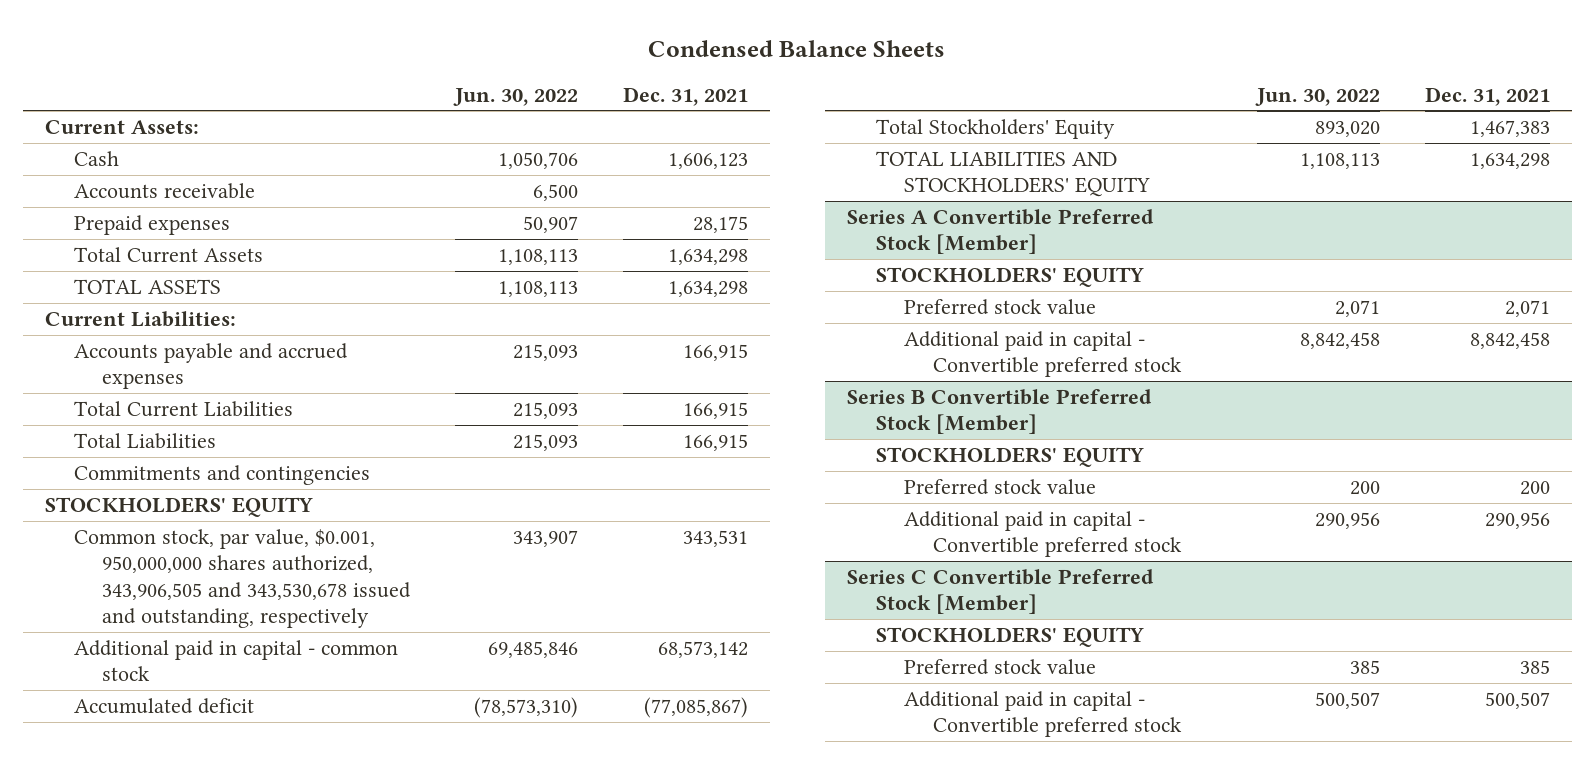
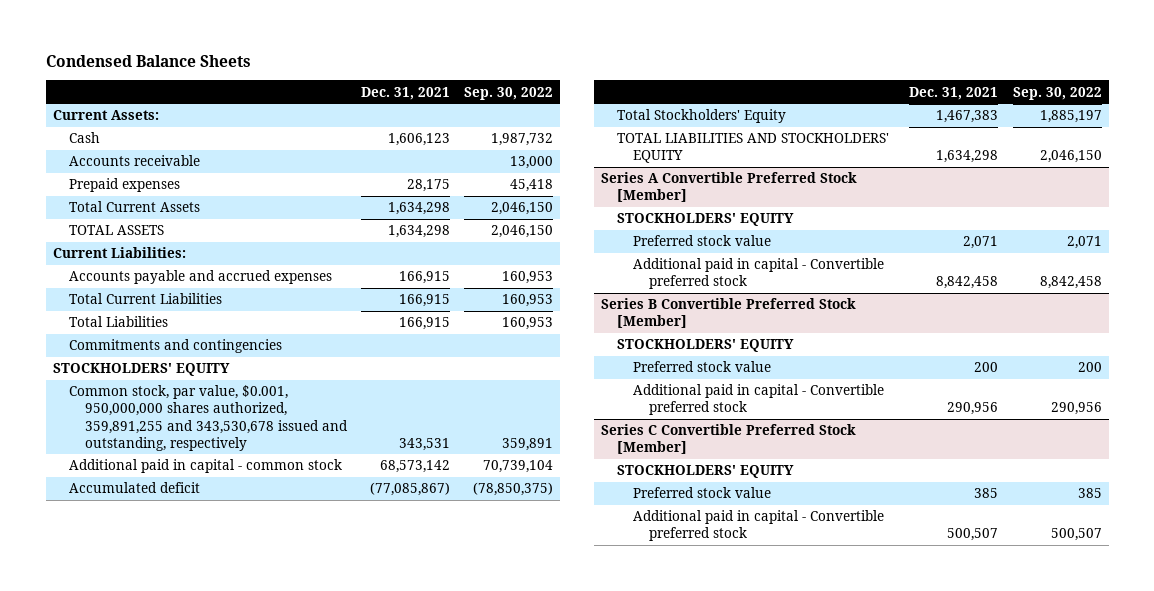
[452,87,578,106] Jun. 30, 2022 -> none
none -> [464,86,554,100] Sep. 30, 2022
[73,529,412,628] Common stock, par value, $0.001, 950,000,000 shares authorized, 343,906,505 and 343,530,678 issued and outstanding, respectively -> [68,385,348,451] Common stock, par value, $0.001, 950,000,000 shares authorized, 359,891,255 and 343,530,678 issued and outstanding, respectively

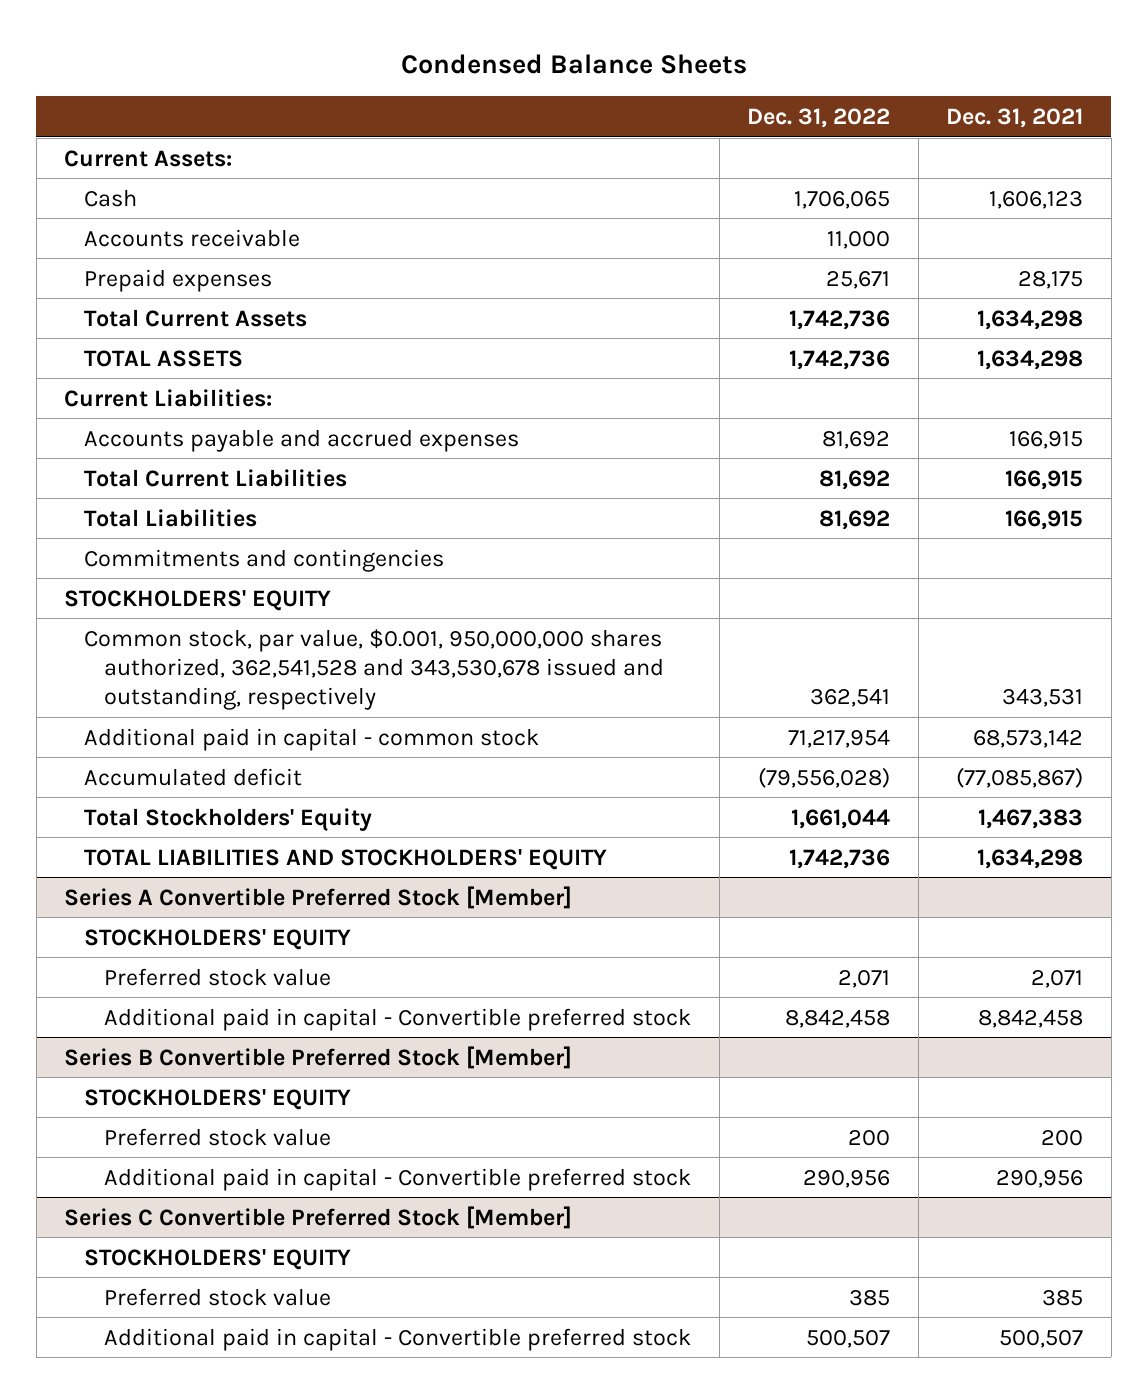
[464,86,554,100] Sep. 30, 2022 -> none
none -> [747,107,891,128] Dec. 31, 2022
[68,385,348,451] Common stock, par value, $0.001, 950,000,000 shares authorized, 359,891,255 and 343,530,678 issued and outstanding, respectively -> [84,628,665,711] Common stock, par value, $0.001, 950,000,000 shares authorized, 362,541,528 and 343,530,678 issued and outstanding, respectively

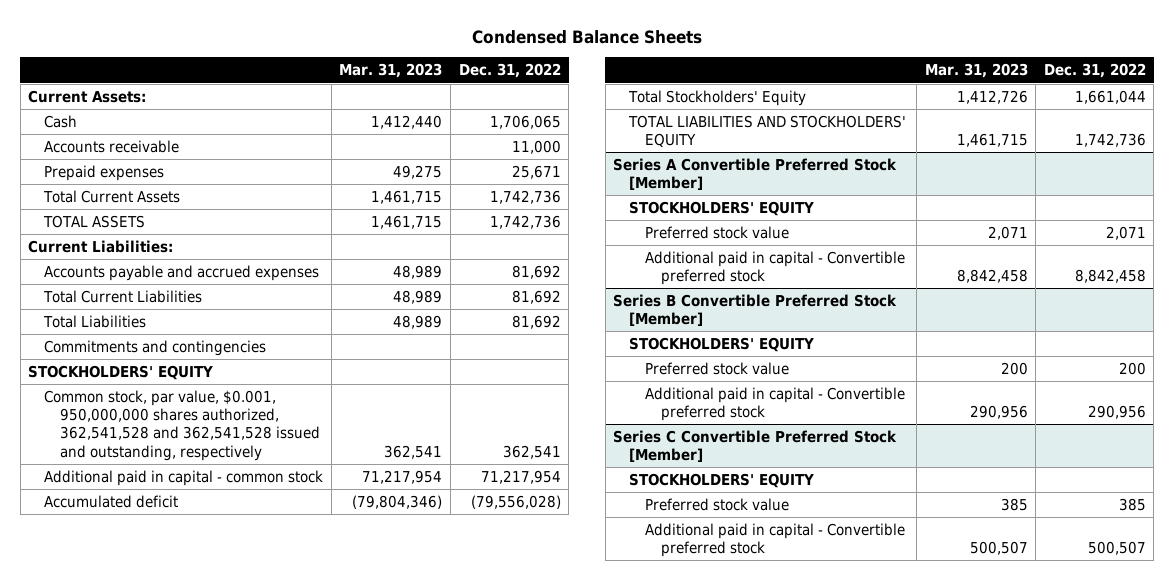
[946,107,1084,128] Dec. 31, 2021 -> none
none -> [339,63,443,79] Mar. 31, 2023
[84,628,665,711] Common stock, par value, $0.001, 950,000,000 shares authorized, 362,541,528 and 343,530,678 issued and outstanding, respectively -> [44,389,321,461] Common stock, par value, $0.001, 950,000,000 shares authorized, 362,541,528 and 362,541,528 issued and outstanding, respectively

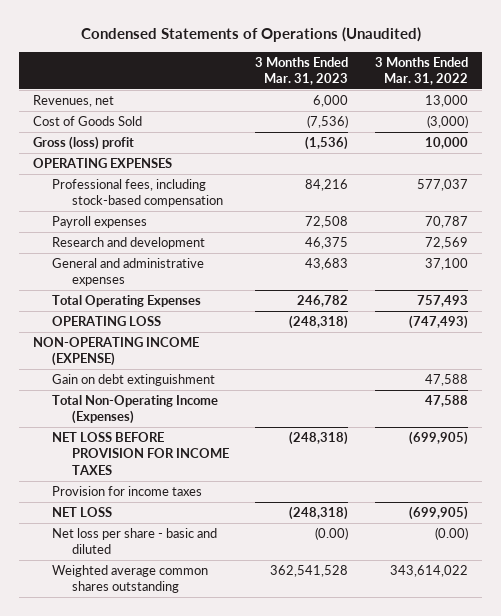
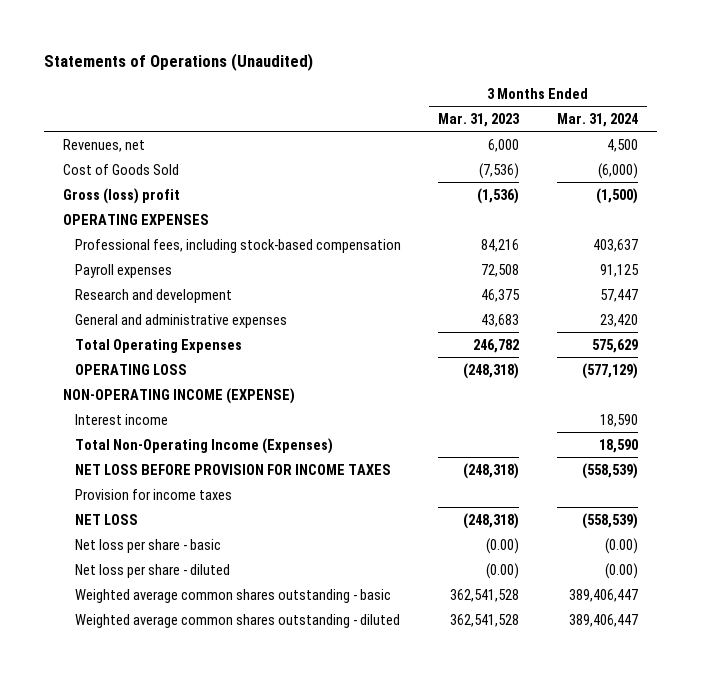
[80,27,421,43] Condensed Statements of Operations (Unaudited) -> [44,52,314,71] Statements of Operations (Unaudited)
[375,56,469,86] 3 Months Ended Mar. 31, 2022 -> none
none -> [556,112,638,127] Mar. 31, 2024
[52,373,216,386] Gain on debt extinguishment -> none
none -> [74,413,168,425] Interest income
[52,527,218,555] Net loss per share - basic and diluted -> [74,538,221,553] Net loss per share - basic
none -> [74,563,230,578] Net loss per share - diluted
[52,564,209,594] Weighted average common shares outstanding -> [74,588,391,603] Weighted average common shares outstanding - basic
none -> [74,613,400,628] Weighted average common shares outstanding - diluted

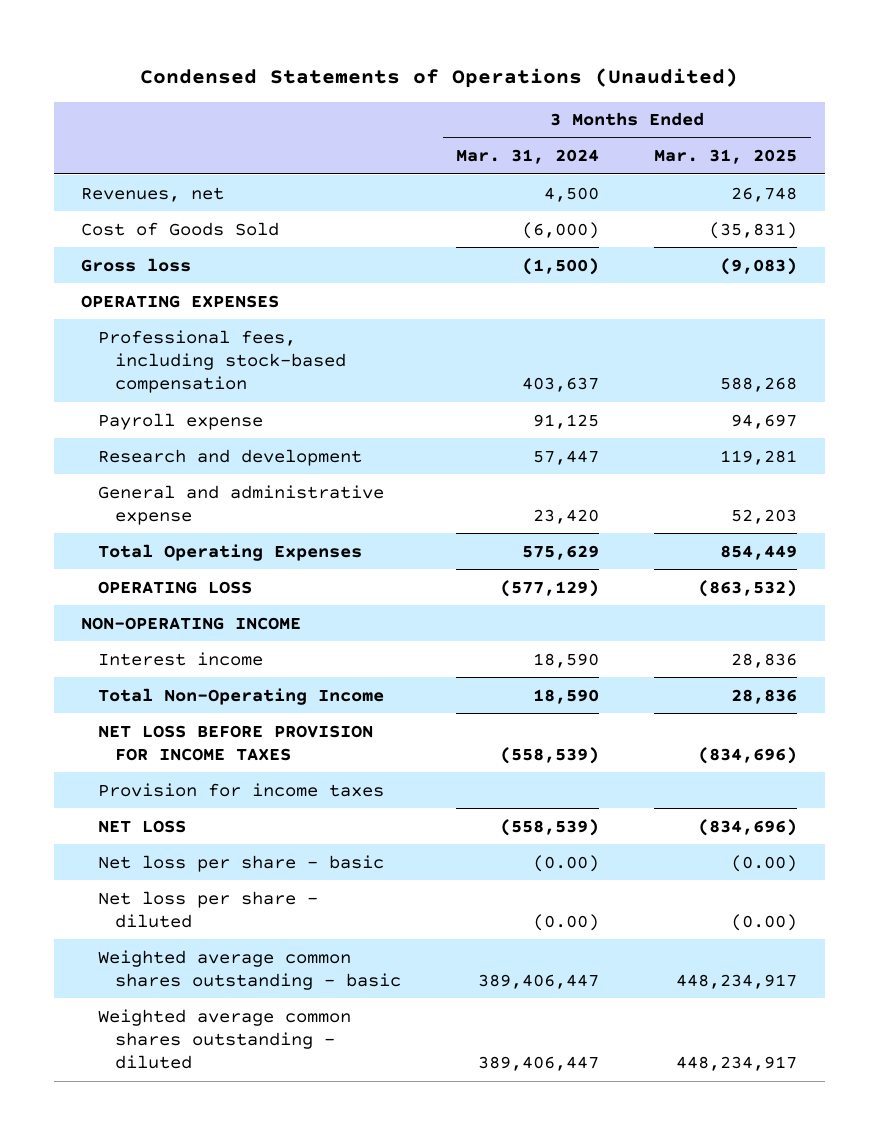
[44,52,314,71] Statements of Operations (Unaudited) -> [140,67,739,88] Condensed Statements of Operations (Unaudited)
[438,112,521,127] Mar. 31, 2023 -> none
none -> [654,149,798,165] Mar. 31, 2025
[62,187,180,204] Gross (loss) profit -> [81,257,192,272] Gross loss
[74,263,172,278] Payroll expenses -> [98,412,264,430] Payroll expense
[74,313,287,328] General and administrative expenses -> [98,484,385,525] General and administrative expense
[62,387,295,404] NON-OPERATING INCOME (EXPENSE) -> [81,616,302,630] NON-OPERATING INCOME
[74,437,333,454] Total Non-Operating Income (Expenses) -> [98,687,385,705] Total Non-Operating Income

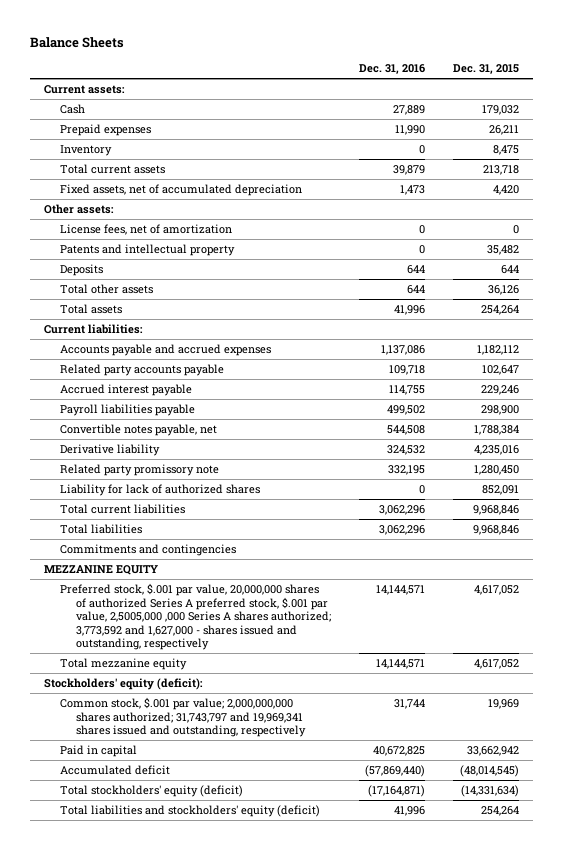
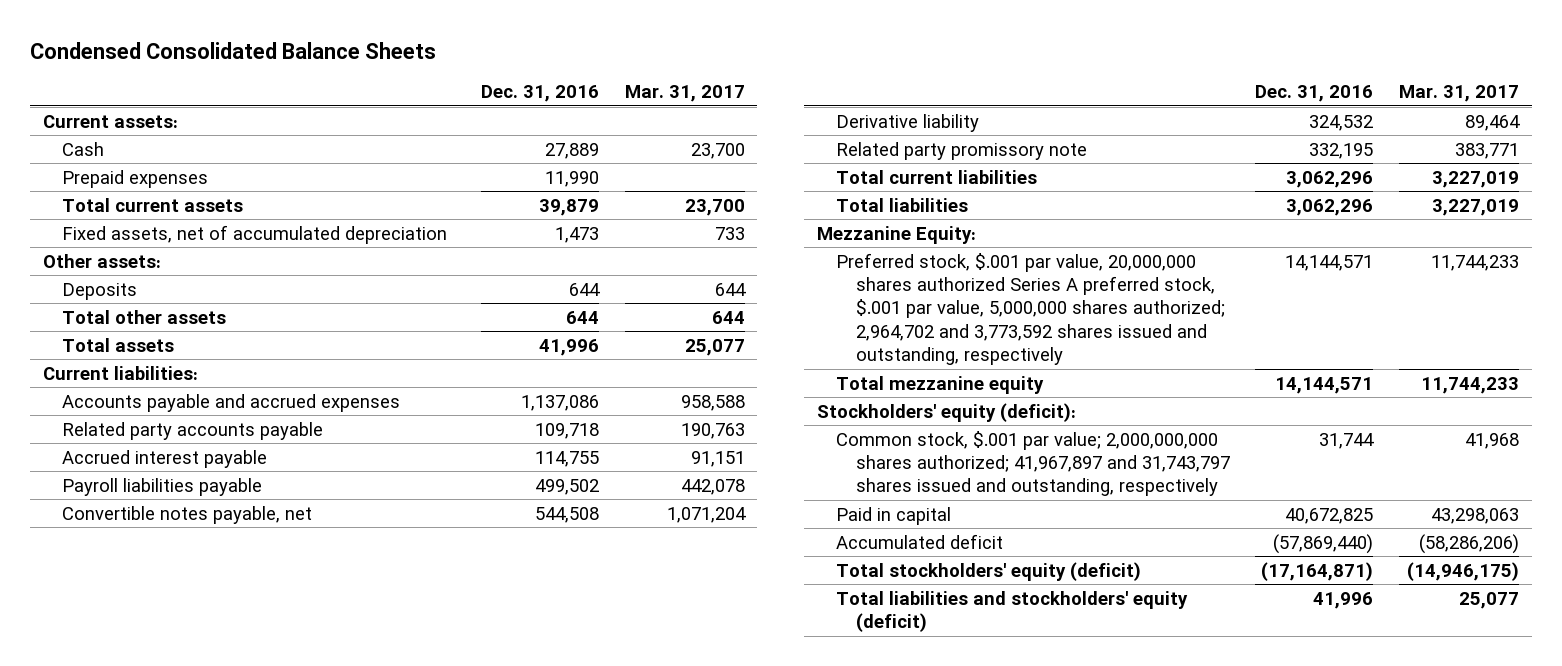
[29,37,124,49] Balance Sheets -> [29,41,436,59] Condensed Consolidated Balance Sheets
[453,64,520,75] Dec. 31, 2015 -> none
none -> [624,85,745,103] Mar. 31, 2017
[60,144,113,156] Inventory -> none
[60,223,233,235] License fees, net of amortization -> none
[60,243,236,256] Patents and intellectual property -> none
[60,483,261,496] Liability for lack of authorized shares -> none
[60,543,237,556] Commitments and contingencies -> none
[43,564,158,575] MEZZANINE EQUITY -> [816,225,976,244] Mezzanine Equity:
[60,582,332,651] Preferred stock, $.001 par value, 20,000,000 shares of authorized Series A preferred stock, $.001 par value, 2,5005,000 ,000 Series A shares authorized; 3,773,592 and 1,627,000 - shares issued and outstanding, respectively -> [836,252,1225,366] Preferred stock, $.001 par value, 20,000,000 shares authorized Series A preferred stock, $.001 par value, 5,000,000 shares authorized; 2,964,702 and 3,773,592 shares issued and outstanding, respectively
[60,696,307,738] Common stock, $.001 par value; 2,000,000,000 shares authorized; 31,743,797 and 19,969,341 shares issued and outstanding, respectively -> [836,430,1230,497] Common stock, $.001 par value; 2,000,000,000 shares authorized; 41,967,897 and 31,743,797 shares issued and outstanding, respectively

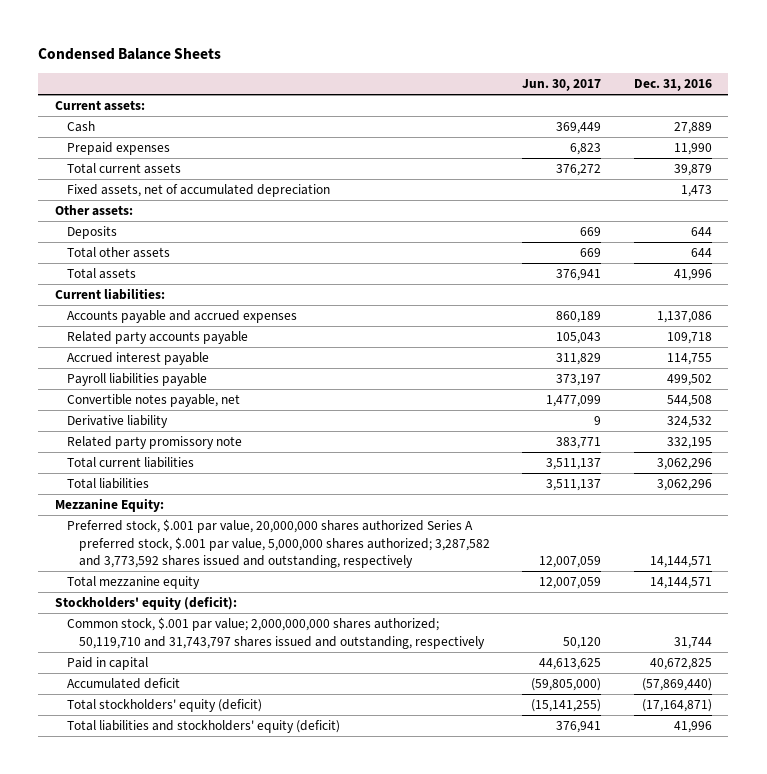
[29,41,436,59] Condensed Consolidated Balance Sheets -> [38,48,222,61] Condensed Balance Sheets
[624,85,745,103] Mar. 31, 2017 -> none
none -> [522,78,602,91] Jun. 30, 2017
[836,252,1225,366] Preferred stock, $.001 par value, 20,000,000 shares authorized Series A preferred stock, $.001 par value, 5,000,000 shares authorized; 2,964,702 and 3,773,592 shares issued and outstanding, respectively -> [66,519,490,569] Preferred stock, $.001 par value, 20,000,000 shares authorized Series A preferred stock, $.001 par value, 5,000,000 shares authorized; 3,287,582 and 3,773,592 shares issued and outstanding, respectively
[836,430,1230,497] Common stock, $.001 par value; 2,000,000,000 shares authorized; 41,967,897 and 31,743,797 shares issued and outstanding, respectively -> [66,617,485,649] Common stock, $.001 par value; 2,000,000,000 shares authorized; 50,119,710 and 31,743,797 shares issued and outstanding, respectively

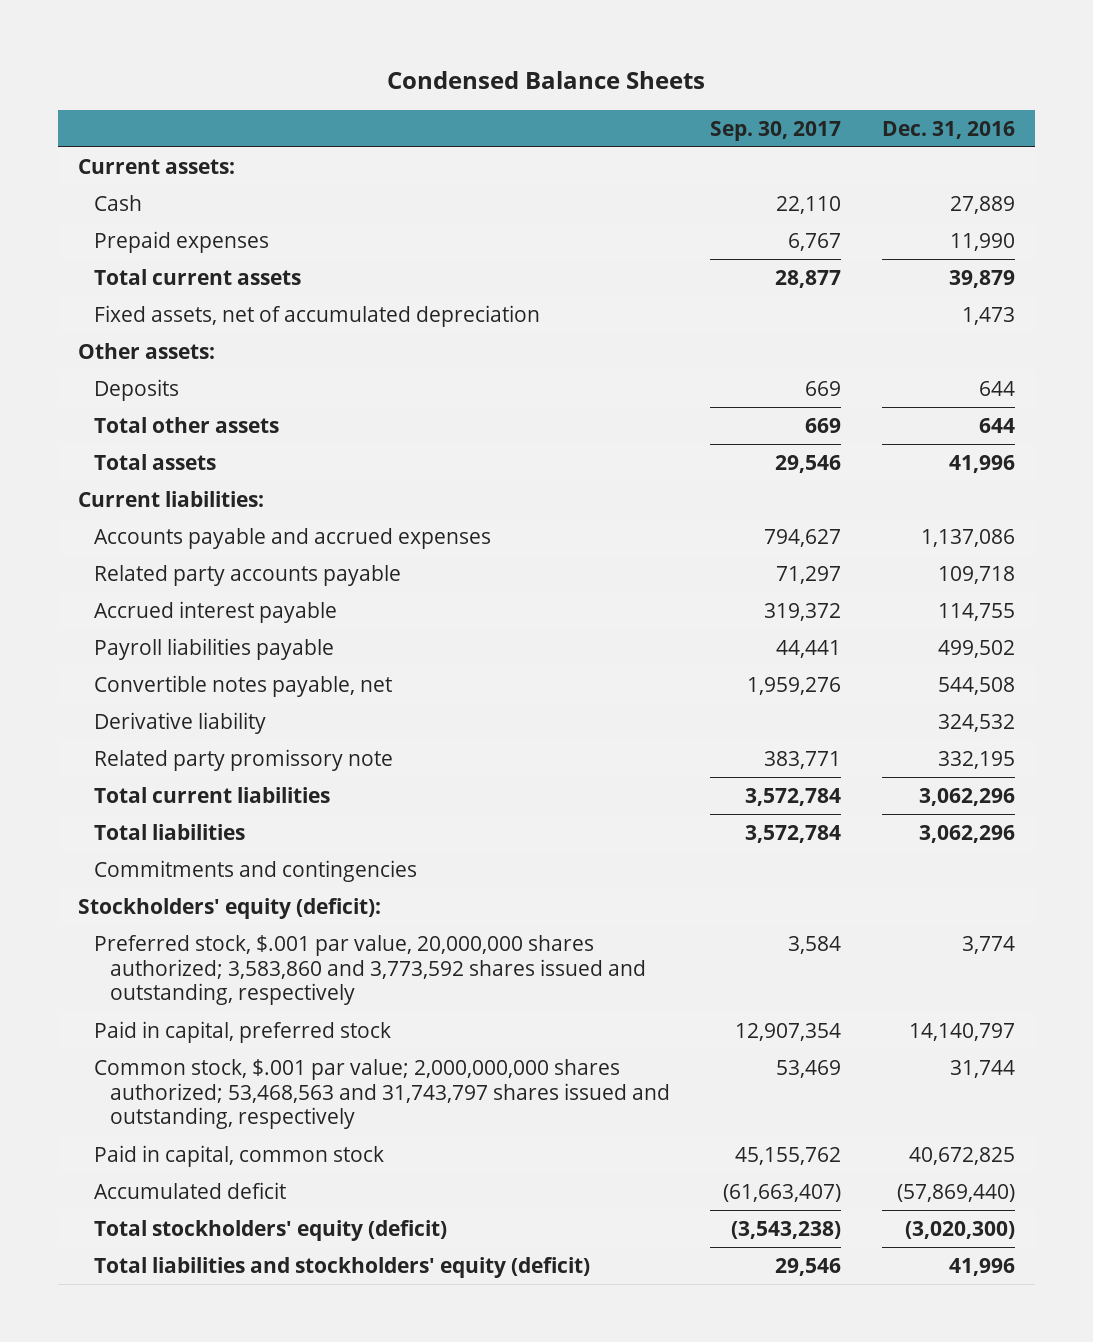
[522,78,602,91] Jun. 30, 2017 -> none
none -> [710,120,842,141] Sep. 30, 2017
[54,498,164,513] Mezzanine Equity: -> none
[66,519,490,569] Preferred stock, $.001 par value, 20,000,000 shares authorized Series A preferred stock, $.001 par value, 5,000,000 shares authorized; 3,287,582 and 3,773,592 shares issued and outstanding, respectively -> none
[66,576,200,590] Total mezzanine equity -> none
none -> [93,859,417,882] Commitments and contingencies
none -> [93,934,646,1006] Preferred stock, $.001 par value, 20,000,000 shares authorized; 3,583,860 and 3,773,592 shares issued and outstanding, respectively
none -> [93,1020,391,1043] Paid in capital, preferred stock
[66,617,485,649] Common stock, $.001 par value; 2,000,000,000 shares authorized; 50,119,710 and 31,743,797 shares issued and outstanding, respectively -> [93,1058,670,1130] Common stock, $.001 par value; 2,000,000,000 shares authorized; 53,468,563 and 31,743,797 shares issued and outstanding, respectively
[66,657,148,671] Paid in capital -> [93,1144,384,1167] Paid in capital, common stock
[641,699,712,713] (17,164,871) -> [904,1220,1015,1239] (3,020,300)

